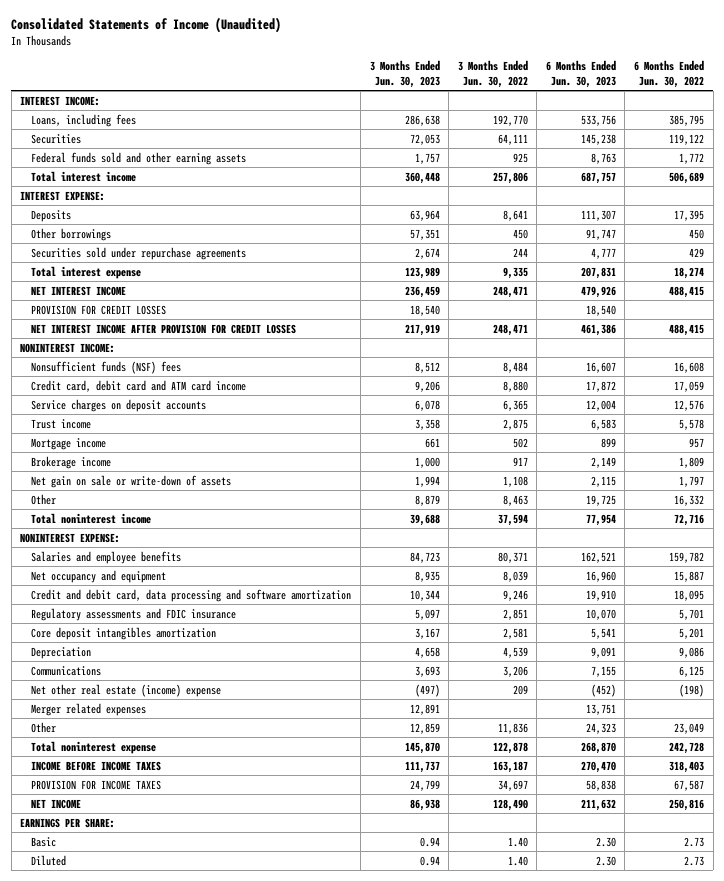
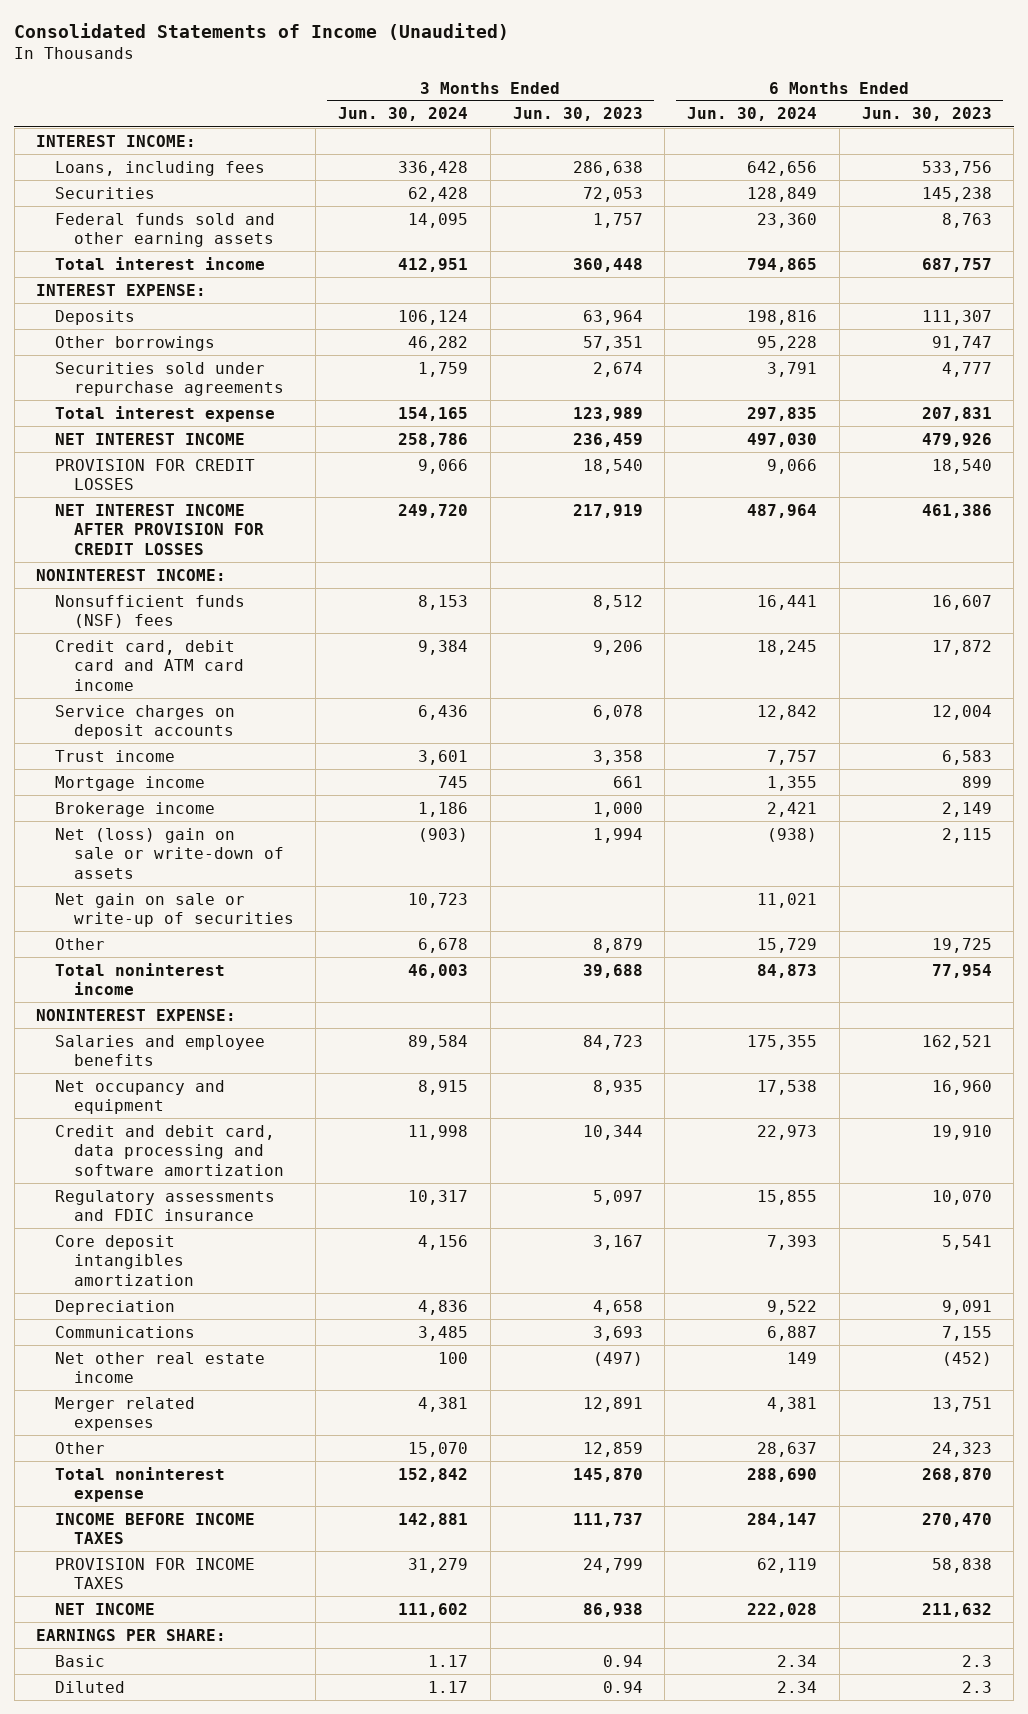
[457,60,528,88] 3 Months Ended Jun. 30, 2022 -> none
[634,60,705,88] 6 Months Ended Jun. 30, 2022 -> none
none -> [338,107,469,122] Jun. 30, 2024
none -> [687,107,818,122] Jun. 30, 2024
[31,474,232,488] Net gain on sale or write-down of assets -> [54,827,284,879] Net (loss) gain on sale or write-down of assets
none -> [54,892,294,928] Net gain on sale or write-up of securities
[31,683,222,697] Net other real estate (income) expense -> [54,1351,265,1384] Net other real estate income
[595,836,616,847] 2.30 -> [961,1654,992,1667] 2.3
[595,855,616,866] 2.30 -> [961,1680,992,1693] 2.3

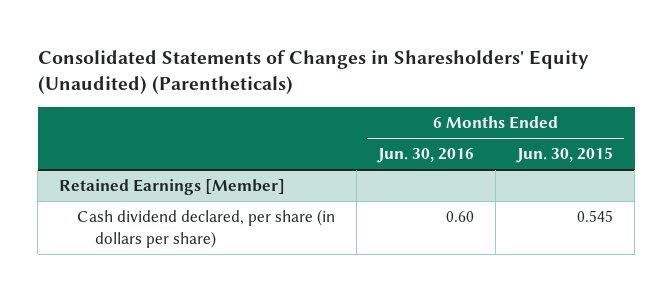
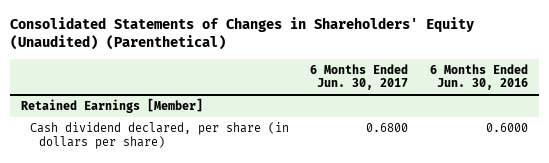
[37,49,589,94] Consolidated Statements of Changes in Sharesholders' Equity (Unaudited) (Parentheticals) -> [10,16,475,50] Consolidated Statements of Changes in Shareholders' Equity (Unaudited) (Parenthetical)
[516,147,614,164] Jun. 30, 2015 -> none
none -> [310,63,409,91] 6 Months Ended Jun. 30, 2017
[446,211,475,223] 0.60 -> [485,123,528,133] 0.6000

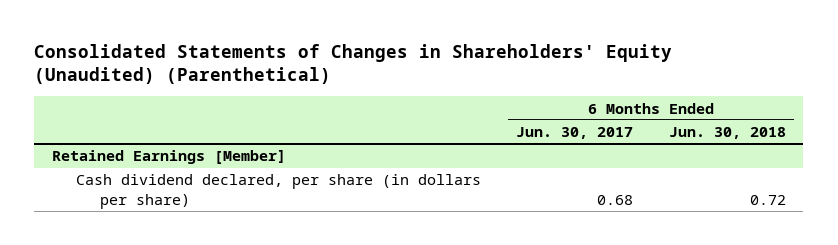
[429,63,528,91] 6 Months Ended Jun. 30, 2016 -> none
none -> [668,127,786,140] Jun. 30, 2018
[366,123,409,133] 0.6800 -> [597,194,634,205] 0.68

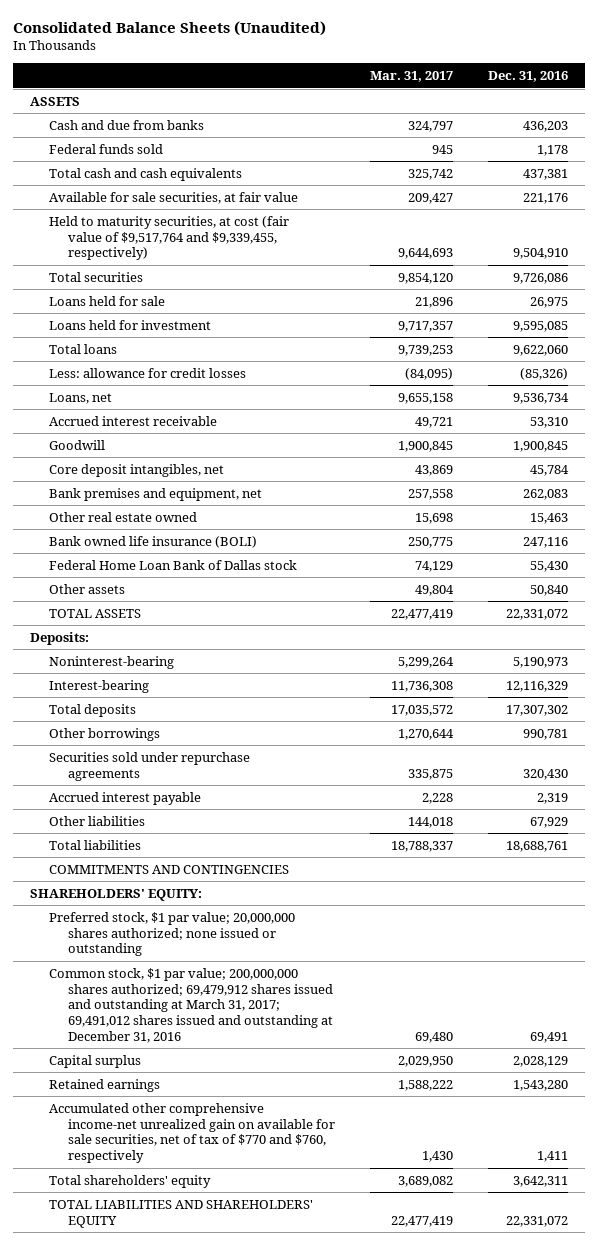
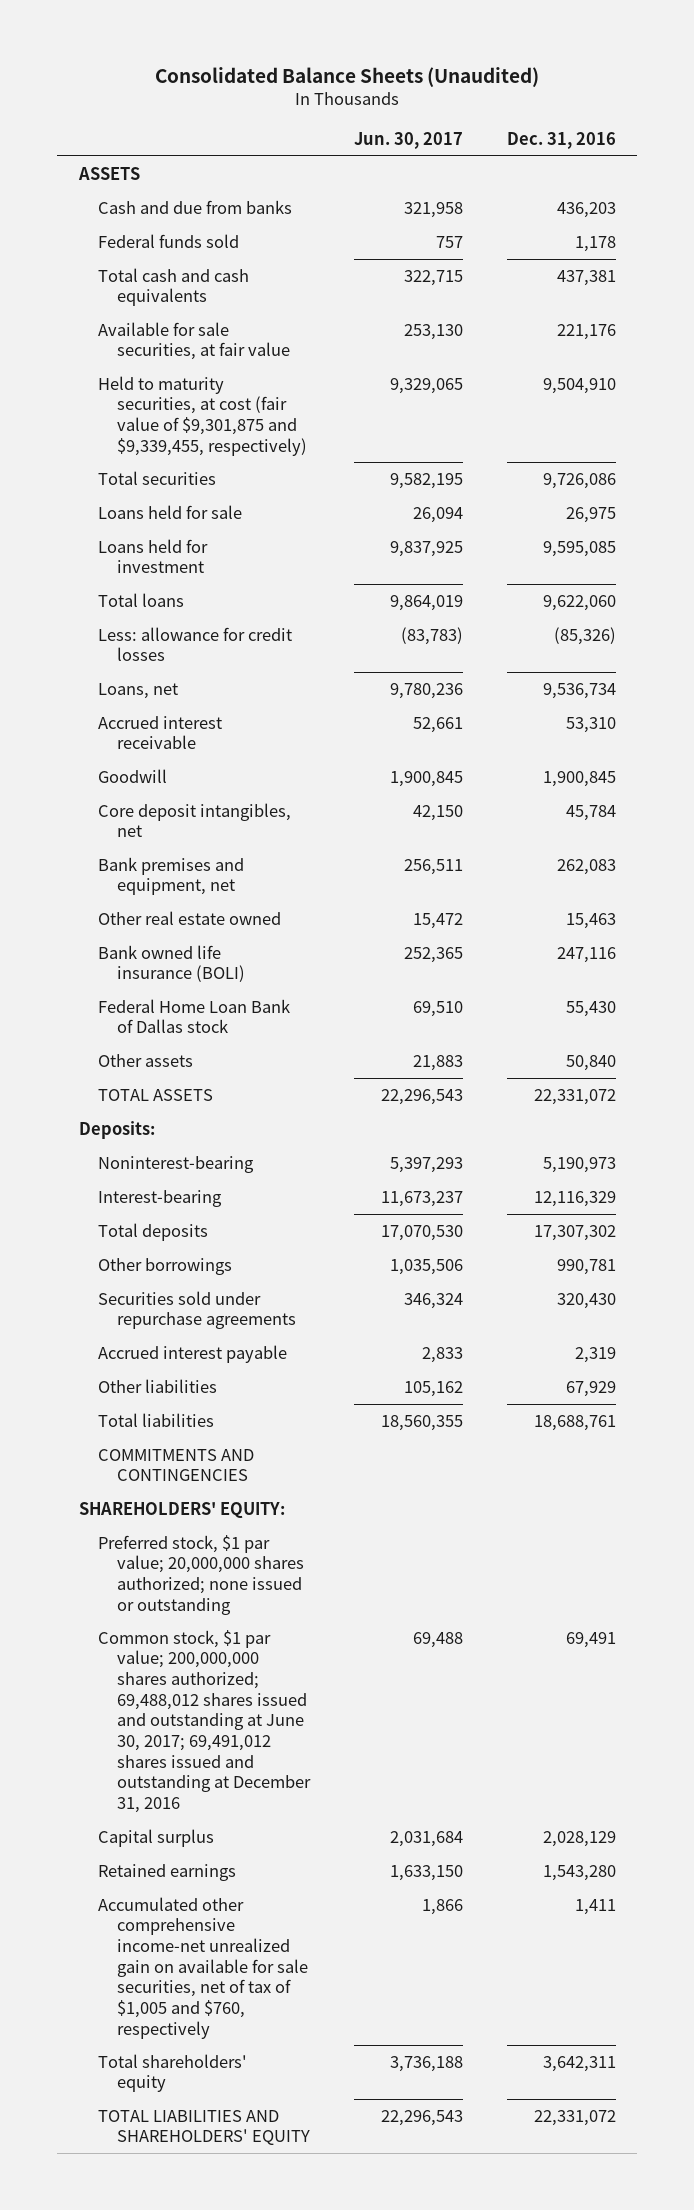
[369,71,453,83] Mar. 31, 2017 -> none
none -> [353,132,463,150] Jun. 30, 2017
[49,215,290,261] Held to maturity securities, at cost (fair value of $9,517,764 and $9,339,455, respectively) -> [98,375,308,456] Held to maturity securities, at cost (fair value of $9,301,875 and $9,339,455, respectively)
[49,967,334,1043] Common stock, $1 par value; 200,000,000 shares authorized; 69,479,912 shares issued and outstanding at March 31, 2017; 69,491,012 shares issued and outstanding at December 31, 2016 -> [98,1629,312,1813] Common stock, $1 par value; 200,000,000 shares authorized; 69,488,012 shares issued and outstanding at June 30, 2017; 69,491,012 shares issued and outstanding at December 31, 2016
[49,1102,336,1164] Accumulated other comprehensive income-net unrealized gain on available for sale securities, net of tax of $770 and $760, respectively -> [98,1896,309,2039] Accumulated other comprehensive income-net unrealized gain on available for sale securities, net of tax of $1,005 and $760, respectively

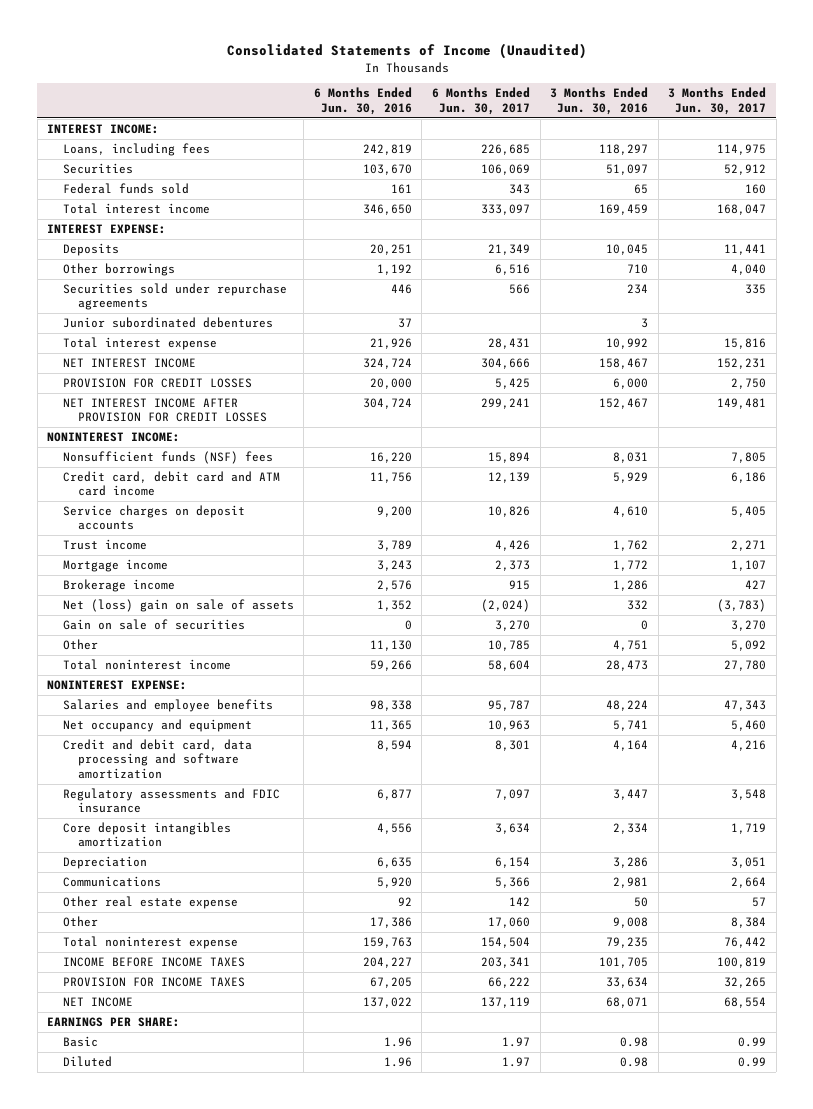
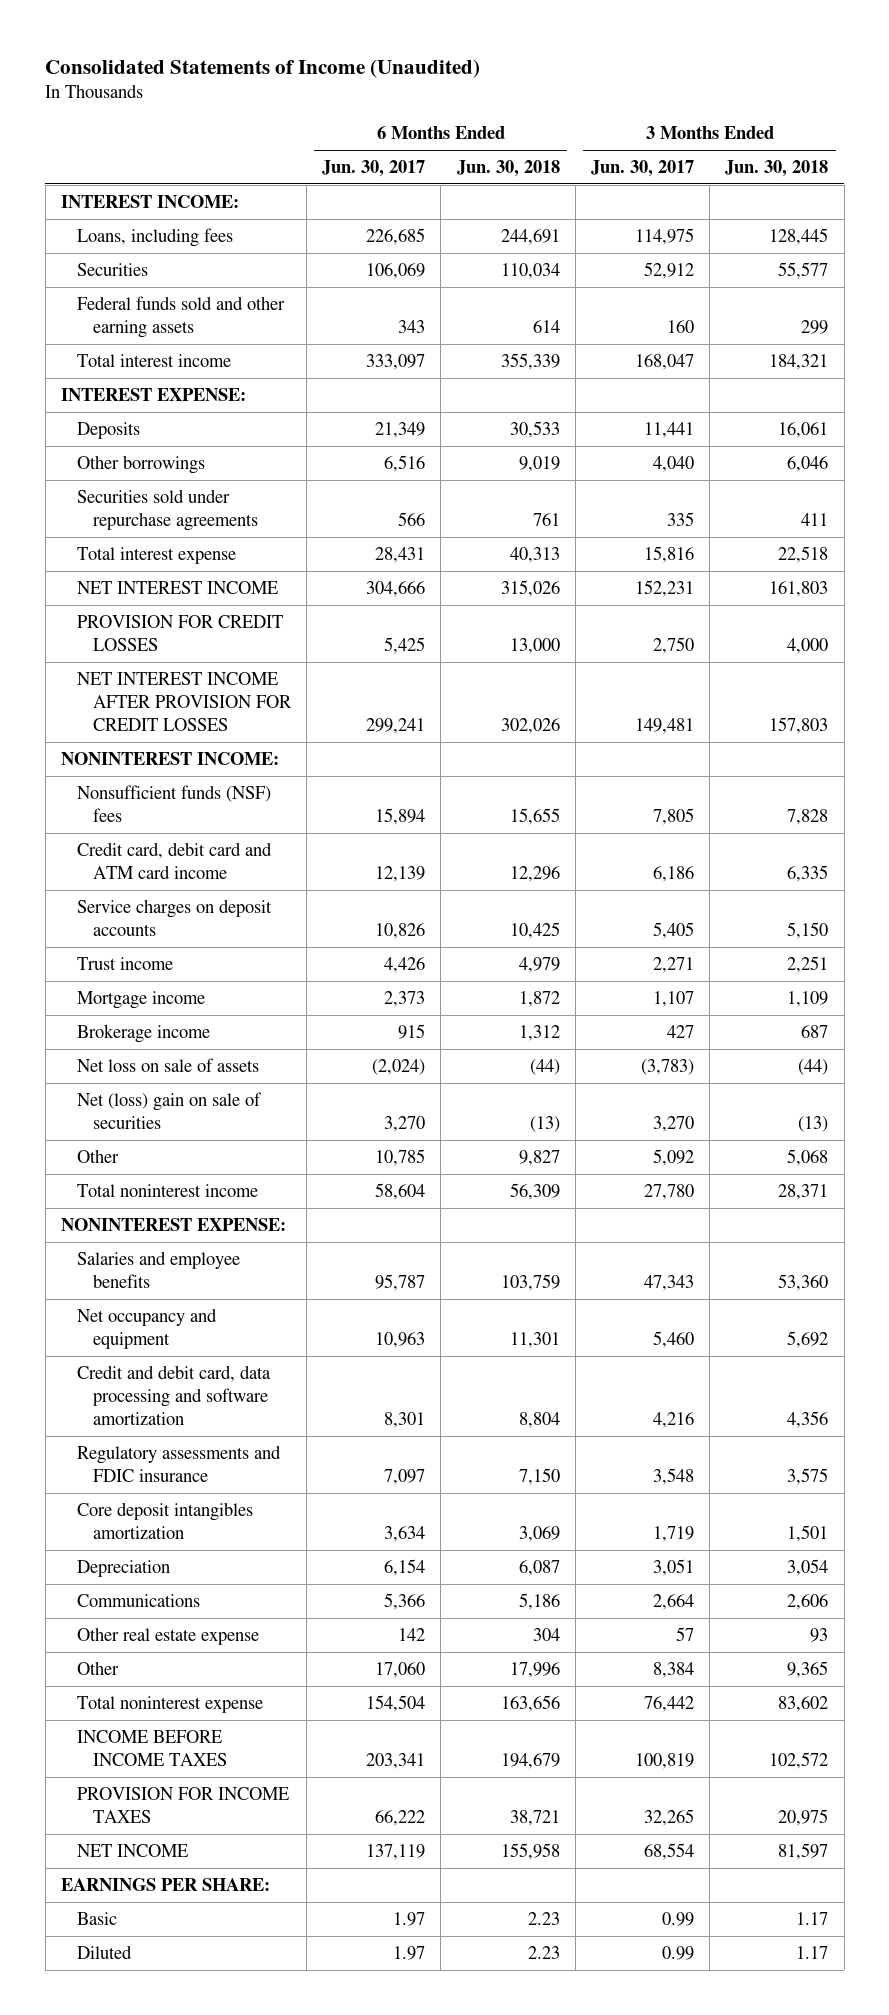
[313,87,412,115] 6 Months Ended Jun. 30, 2016 -> none
[550,87,649,115] 3 Months Ended Jun. 30, 2016 -> none
none -> [456,160,560,178] Jun. 30, 2018
none -> [725,160,829,178] Jun. 30, 2018
[62,183,189,195] Federal funds sold -> [76,295,285,339] Federal funds sold and other earning assets
[62,317,273,329] Junior subordinated debentures -> none
[62,599,294,613] Net (loss) gain on sale of assets -> [76,1057,259,1072] Net loss on sale of assets
[62,619,245,631] Gain on sale of securities -> [76,1091,262,1130] Net (loss) gain on sale of securities

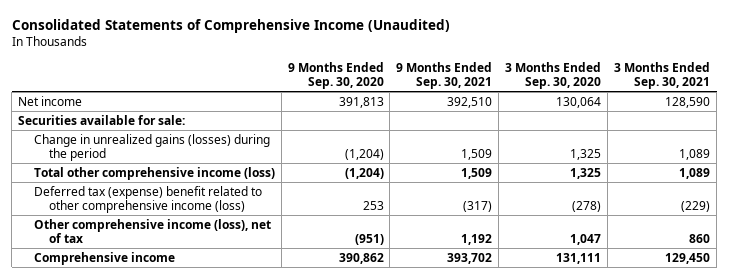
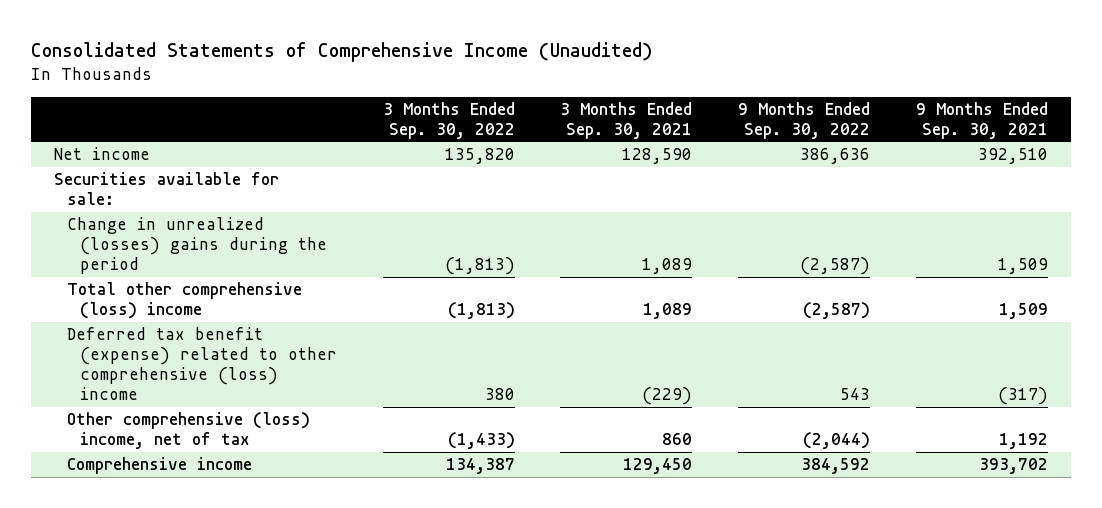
[287,61,384,89] 9 Months Ended Sep. 30, 2020 -> none
[505,61,602,89] 3 Months Ended Sep. 30, 2020 -> none
none -> [382,101,515,139] 3 Months Ended Sep. 30, 2022
none -> [738,101,871,139] 9 Months Ended Sep. 30, 2022
[33,133,270,161] Change in unrealized gains (losses) during the period -> [66,217,328,275] Change in unrealized (losses) gains during the period
[33,166,275,180] Total other comprehensive income (loss) -> [66,282,302,320] Total other comprehensive (loss) income
[33,185,262,213] Deferred tax (expense) benefit related to other comprehensive income (loss) -> [66,327,338,401] Deferred tax benefit (expense) related to other comprehensive (loss) income
[33,218,271,243] Other comprehensive income (loss), net of tax -> [66,412,310,450] Other comprehensive (loss) income, net of tax

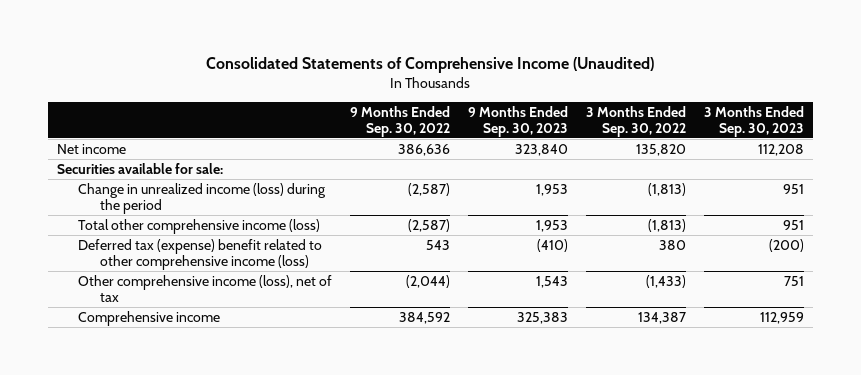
[560,101,693,139] 3 Months Ended Sep. 30, 2021 -> none
[915,101,1048,139] 9 Months Ended Sep. 30, 2021 -> none
none -> [468,105,569,137] 9 Months Ended Sep. 30, 2023
none -> [703,105,804,137] 3 Months Ended Sep. 30, 2023
[66,217,328,275] Change in unrealized (losses) gains during the period -> [78,182,327,214] Change in unrealized income (loss) during the period
[66,282,302,320] Total other comprehensive (loss) income -> [78,218,321,234] Total other comprehensive income (loss)
[66,327,338,401] Deferred tax benefit (expense) related to other comprehensive (loss) income -> [78,238,323,270] Deferred tax (expense) benefit related to other comprehensive income (loss)
[66,412,310,450] Other comprehensive (loss) income, net of tax -> [78,274,333,302] Other comprehensive income (loss), net of tax

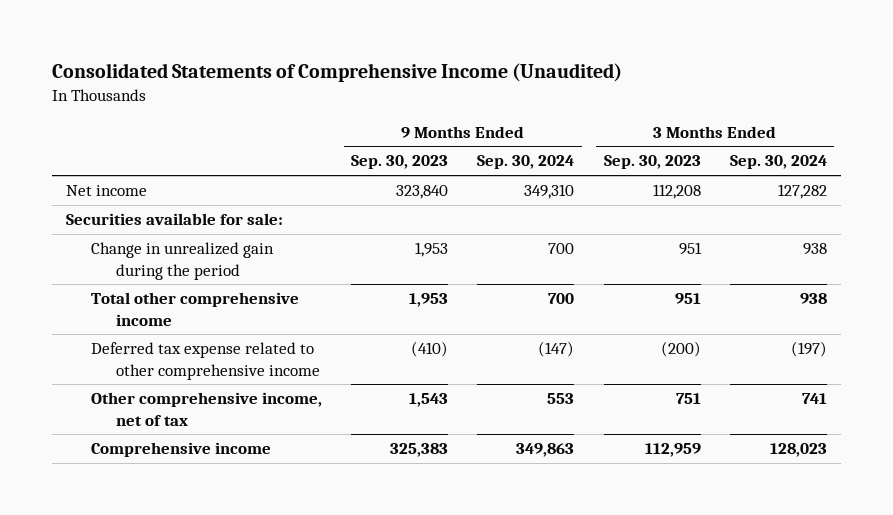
[350,105,451,137] 9 Months Ended Sep. 30, 2022 -> none
[586,105,687,137] 3 Months Ended Sep. 30, 2022 -> none
none -> [477,155,575,170] Sep. 30, 2024
none -> [729,155,827,170] Sep. 30, 2024
[78,182,327,214] Change in unrealized income (loss) during the period -> [91,242,275,280] Change in unrealized gain during the period
[78,218,321,234] Total other comprehensive income (loss) -> [91,292,300,326] Total other comprehensive income
[78,238,323,270] Deferred tax (expense) benefit related to other comprehensive income (loss) -> [91,342,321,380] Deferred tax expense related to other comprehensive income
[78,274,333,302] Other comprehensive income (loss), net of tax -> [91,392,323,426] Other comprehensive income, net of tax

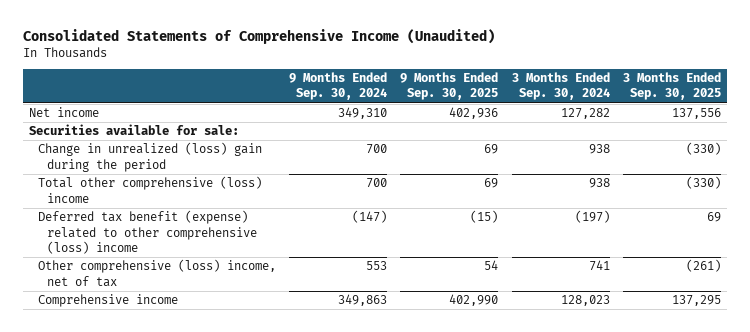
[351,155,449,170] Sep. 30, 2023 -> none
[603,155,701,170] Sep. 30, 2023 -> none
none -> [400,72,499,101] 9 Months Ended Sep. 30, 2025
none -> [622,72,721,101] 3 Months Ended Sep. 30, 2025
[91,242,275,280] Change in unrealized gain during the period -> [38,142,263,172] Change in unrealized (loss) gain during the period
[91,292,300,326] Total other comprehensive income -> [38,176,263,203] Total other comprehensive (loss) income
[91,342,321,380] Deferred tax expense related to other comprehensive income -> [38,210,257,254] Deferred tax benefit (expense) related to other comprehensive (loss) income
[91,392,323,426] Other comprehensive income, net of tax -> [38,259,277,287] Other comprehensive (loss) income, net of tax

